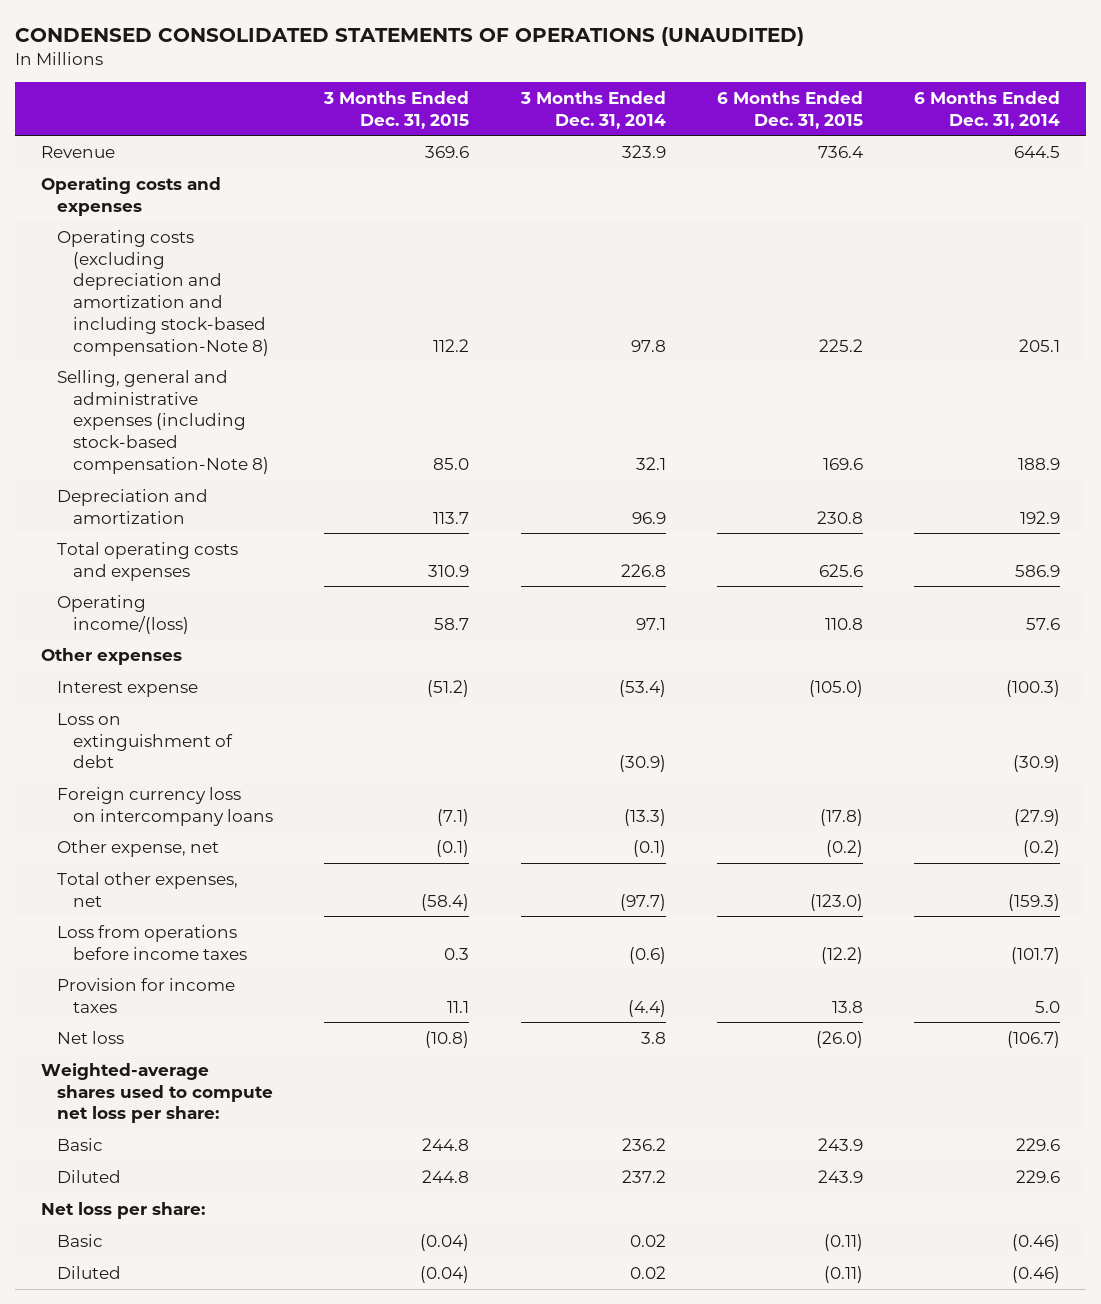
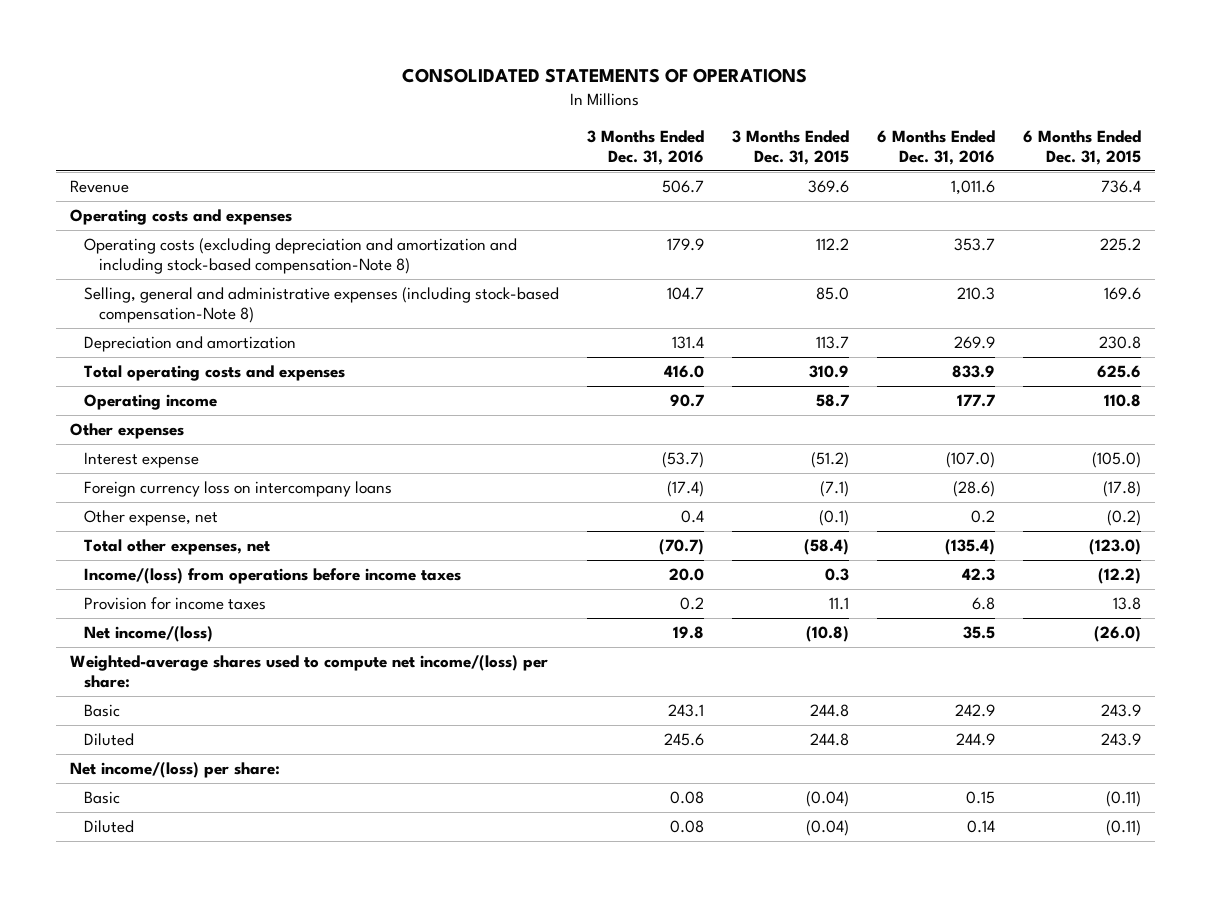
[14,26,804,46] CONDENSED CONSOLIDATED STATEMENTS OF OPERATIONS (UNAUDITED) -> [402,68,808,84] CONSOLIDATED STATEMENTS OF OPERATIONS
[519,90,666,129] 3 Months Ended Dec. 31, 2014 -> none
[914,90,1061,129] 6 Months Ended Dec. 31, 2014 -> none
none -> [587,130,705,165] 3 Months Ended Dec. 31, 2016
none -> [876,130,995,165] 6 Months Ended Dec. 31, 2016
[56,594,190,634] Operating income/(loss) -> [84,394,218,411] Operating income
[56,712,234,769] Loss on extinguishment of debt -> none
[56,924,248,960] Loss from operations before income taxes -> [84,568,462,585] Income/(loss) from operations before income taxes
[56,1030,124,1044] Net loss -> [84,626,214,643] Net income/(loss)
[40,1062,273,1124] Weighted-average shares used to compute net loss per share: -> [70,655,549,688] Weighted-average shares used to compute net income/(loss) per share:
[40,1201,205,1219] Net loss per share: -> [70,762,281,779] Net income/(loss) per share:

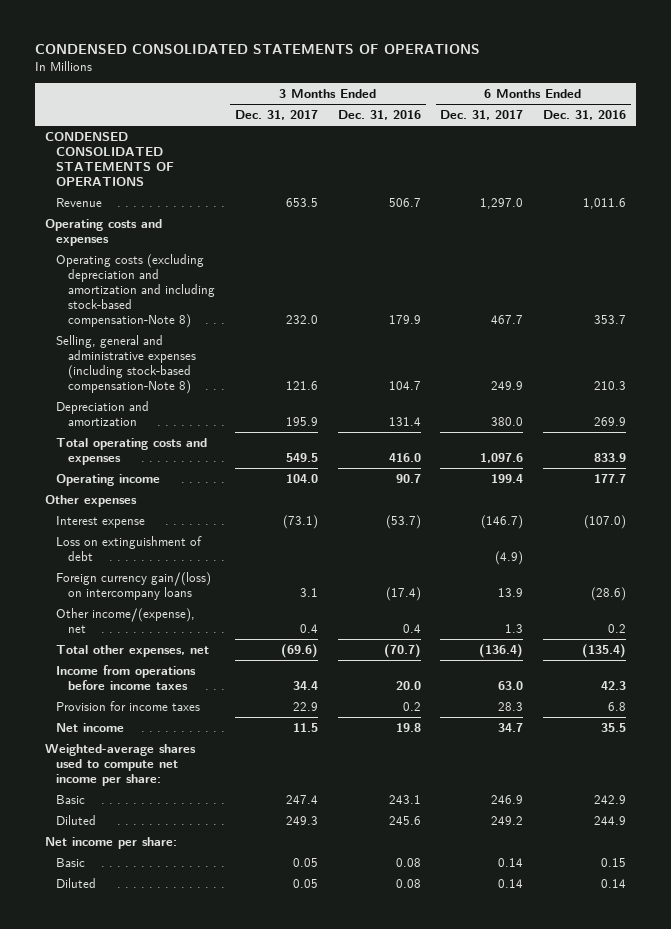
[402,68,808,84] CONSOLIDATED STATEMENTS OF OPERATIONS -> [35,44,481,55] CONDENSED CONSOLIDATED STATEMENTS OF OPERATIONS
[732,130,850,165] 3 Months Ended Dec. 31, 2015 -> none
[1022,130,1141,165] 6 Months Ended Dec. 31, 2015 -> none
none -> [234,110,318,121] Dec. 31, 2017
none -> [440,110,524,121] Dec. 31, 2017
none -> [44,131,175,187] CONDENSED CONSOLIDATED STATEMENTS OF OPERATIONS
none -> [56,535,203,561] Loss on extinguishment of debt
[84,481,393,498] Foreign currency loss on intercompany loans -> [56,571,212,600] Foreign currency gain/(loss) on intercompany loans
[84,510,219,527] Other expense, net -> [56,607,196,633] Other income/(expense), net
[84,568,462,585] Income/(loss) from operations before income taxes -> [56,664,197,690] Income from operations before income taxes
[84,626,214,643] Net income/(loss) -> [56,722,125,732] Net income
[70,655,549,688] Weighted-average shares used to compute net income/(loss) per share: -> [44,743,196,787] Weighted-average shares used to compute net income per share:
[70,762,281,779] Net income/(loss) per share: -> [44,836,177,849] Net income per share:

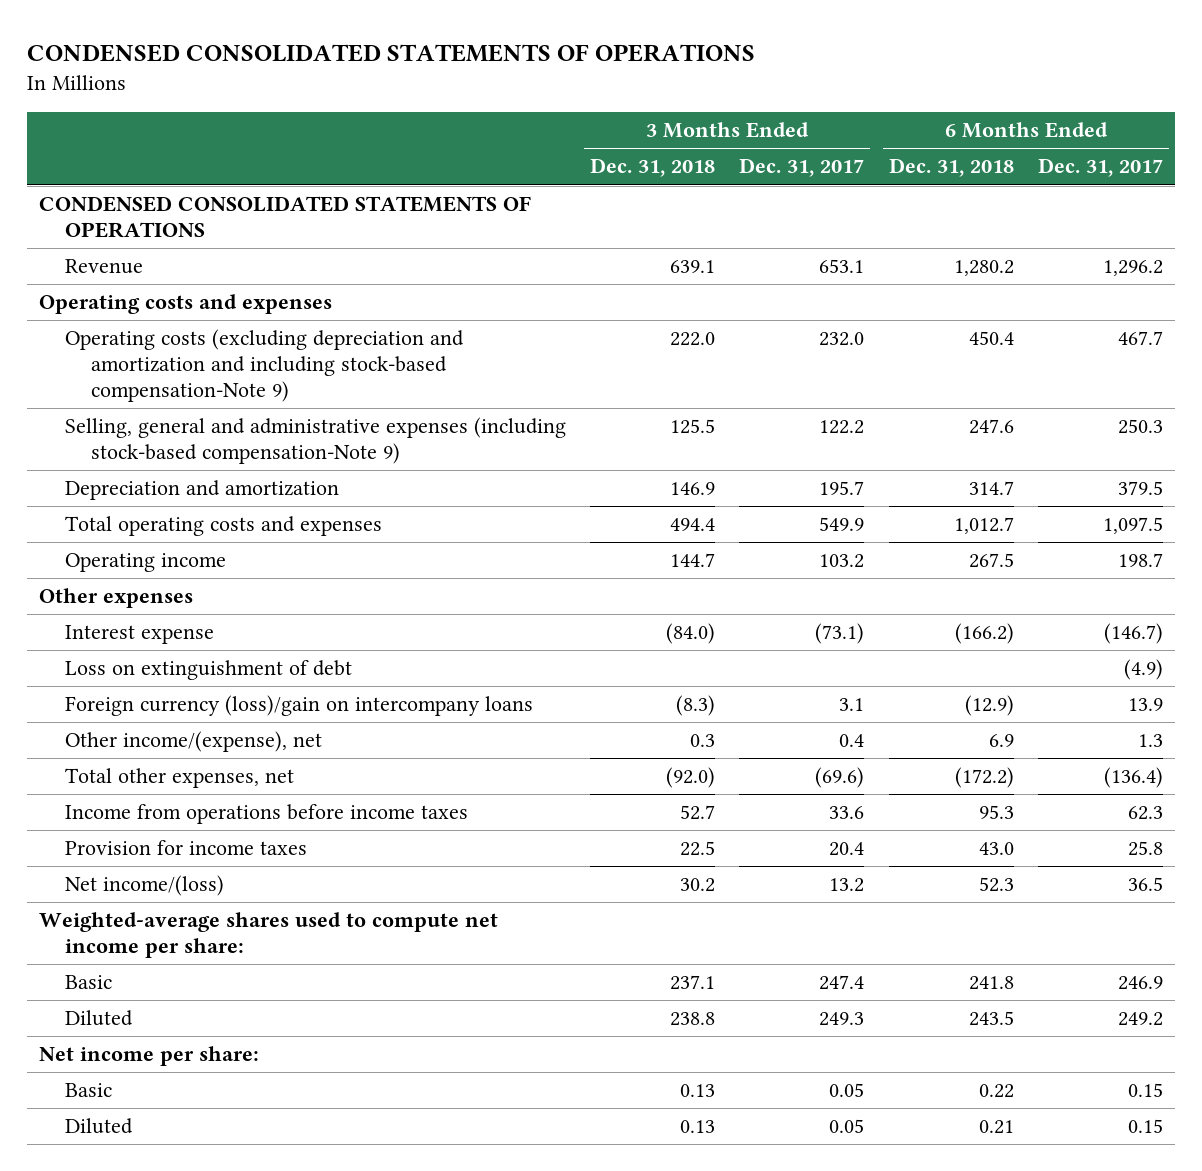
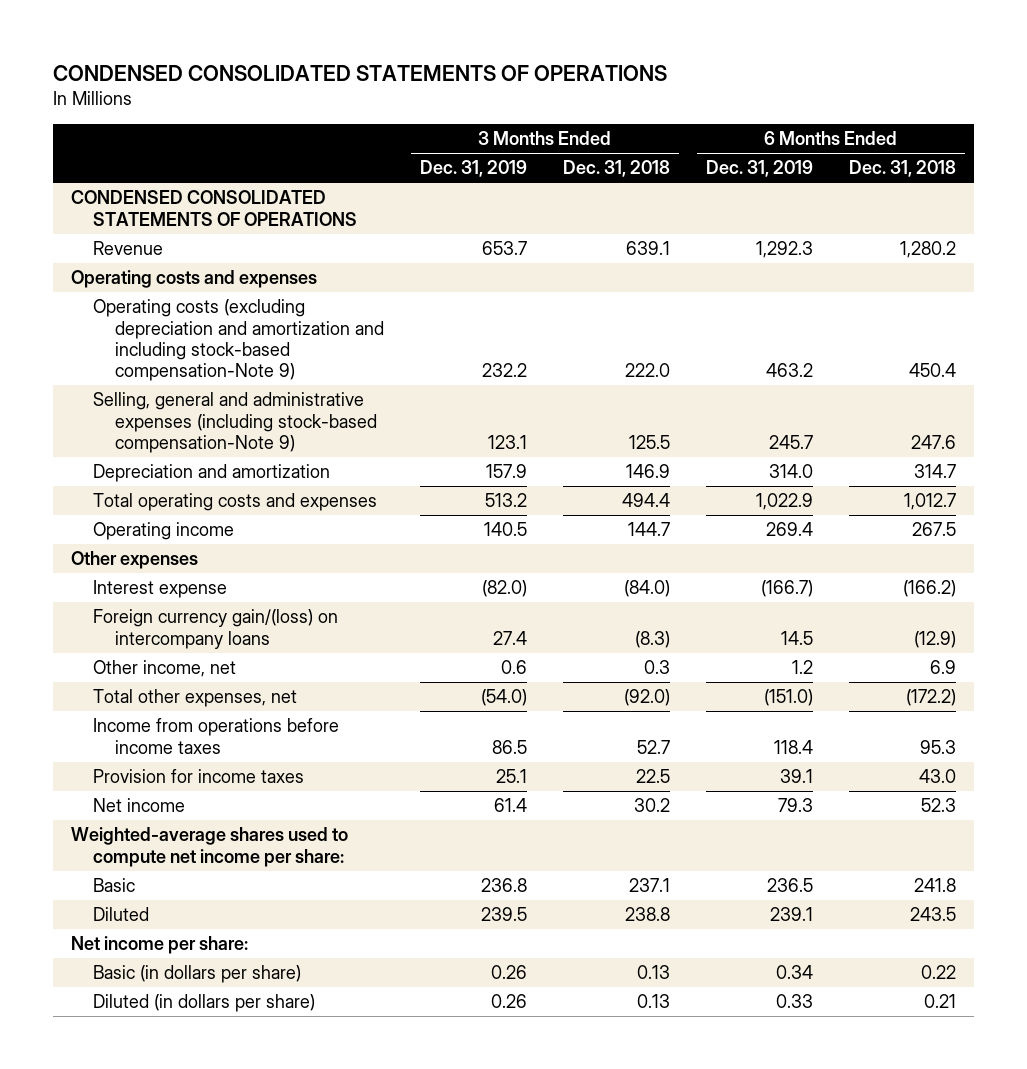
[739,158,865,178] Dec. 31, 2017 -> none
[1037,158,1163,178] Dec. 31, 2017 -> none
none -> [419,160,527,178] Dec. 31, 2019
none -> [706,160,814,178] Dec. 31, 2019
[64,660,352,681] Loss on extinguishment of debt -> none
[64,695,533,717] Foreign currency (loss)/gain on intercompany loans -> [92,609,338,649] Foreign currency gain/(loss) on intercompany loans
[64,731,322,753] Other income/(expense), net -> [92,660,236,678] Other income, net
[64,875,224,897] Net income/(loss) -> [92,798,185,813] Net income
[64,1083,112,1098] Basic -> [92,965,301,984] Basic (in dollars per share)
[64,1118,133,1135] Diluted -> [92,994,315,1013] Diluted (in dollars per share)

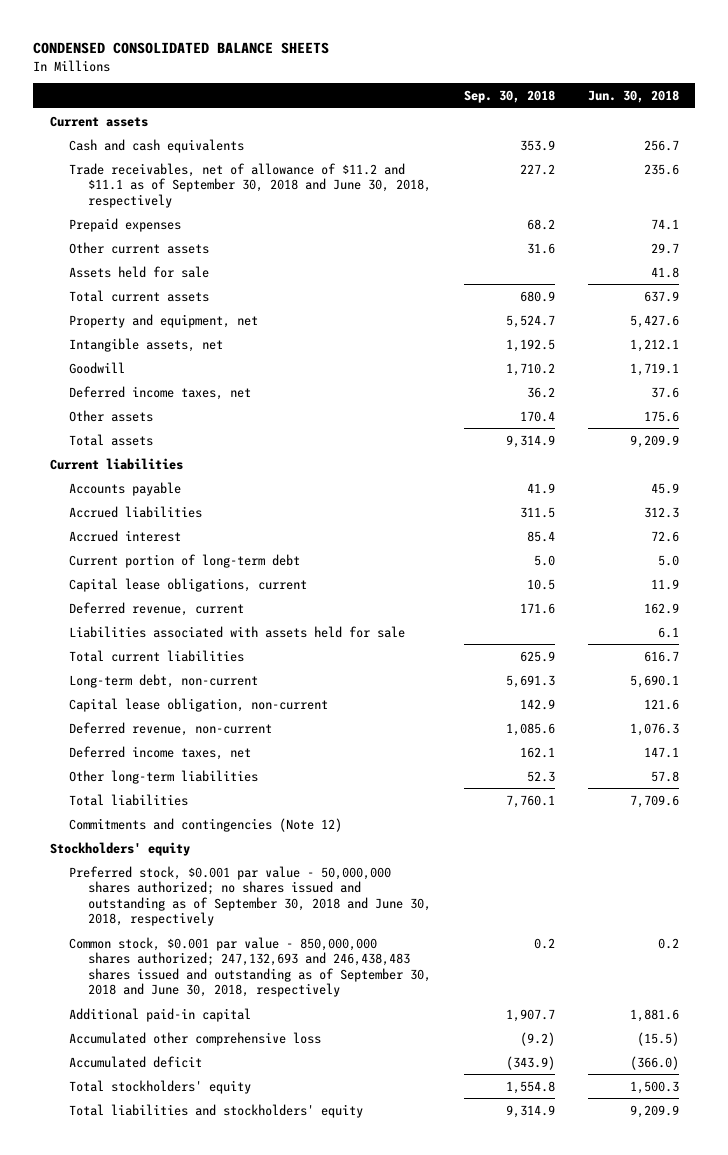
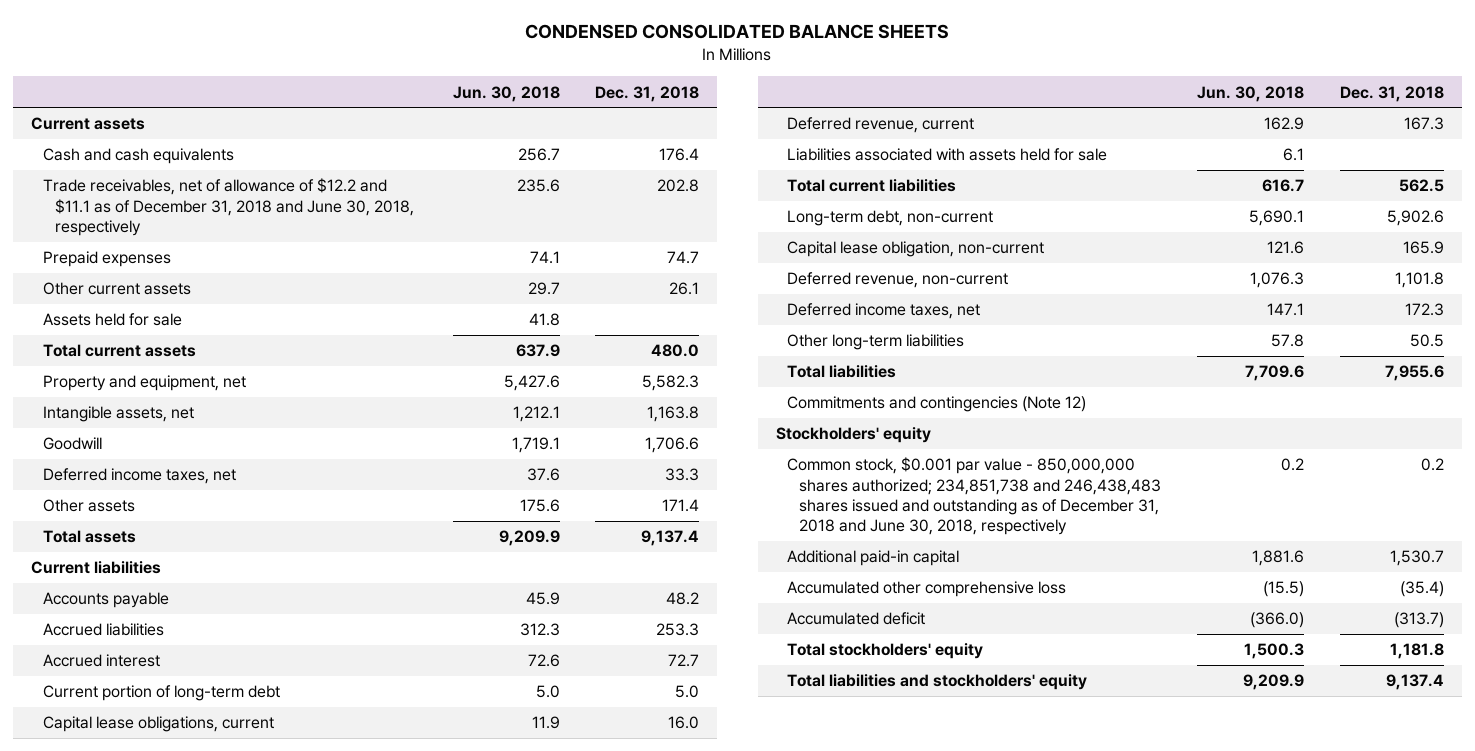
[463,90,555,104] Sep. 30, 2018 -> none
none -> [595,85,700,102] Dec. 31, 2018
[69,162,432,208] Trade receivables, net of allowance of $11.2 and $11.1 as of September 30, 2018 and June 30, 2018, respectively -> [42,178,414,236] Trade receivables, net of allowance of $12.2 and $11.1 as of December 31, 2018 and June 30, 2018, respectively
[69,865,432,927] Preferred stock, $0.001 par value - 50,000,000 shares authorized; no shares issued and outstanding as of September 30, 2018 and June 30, 2018, respectively -> none
[69,936,432,998] Common stock, $0.001 par value - 850,000,000 shares authorized; 247,132,693 and 246,438,483 shares issued and outstanding as of September 30, 2018 and June 30, 2018, respectively -> [787,457,1162,536] Common stock, $0.001 par value - 850,000,000 shares authorized; 234,851,738 and 246,438,483 shares issued and outstanding as of December 31, 2018 and June 30, 2018, respectively

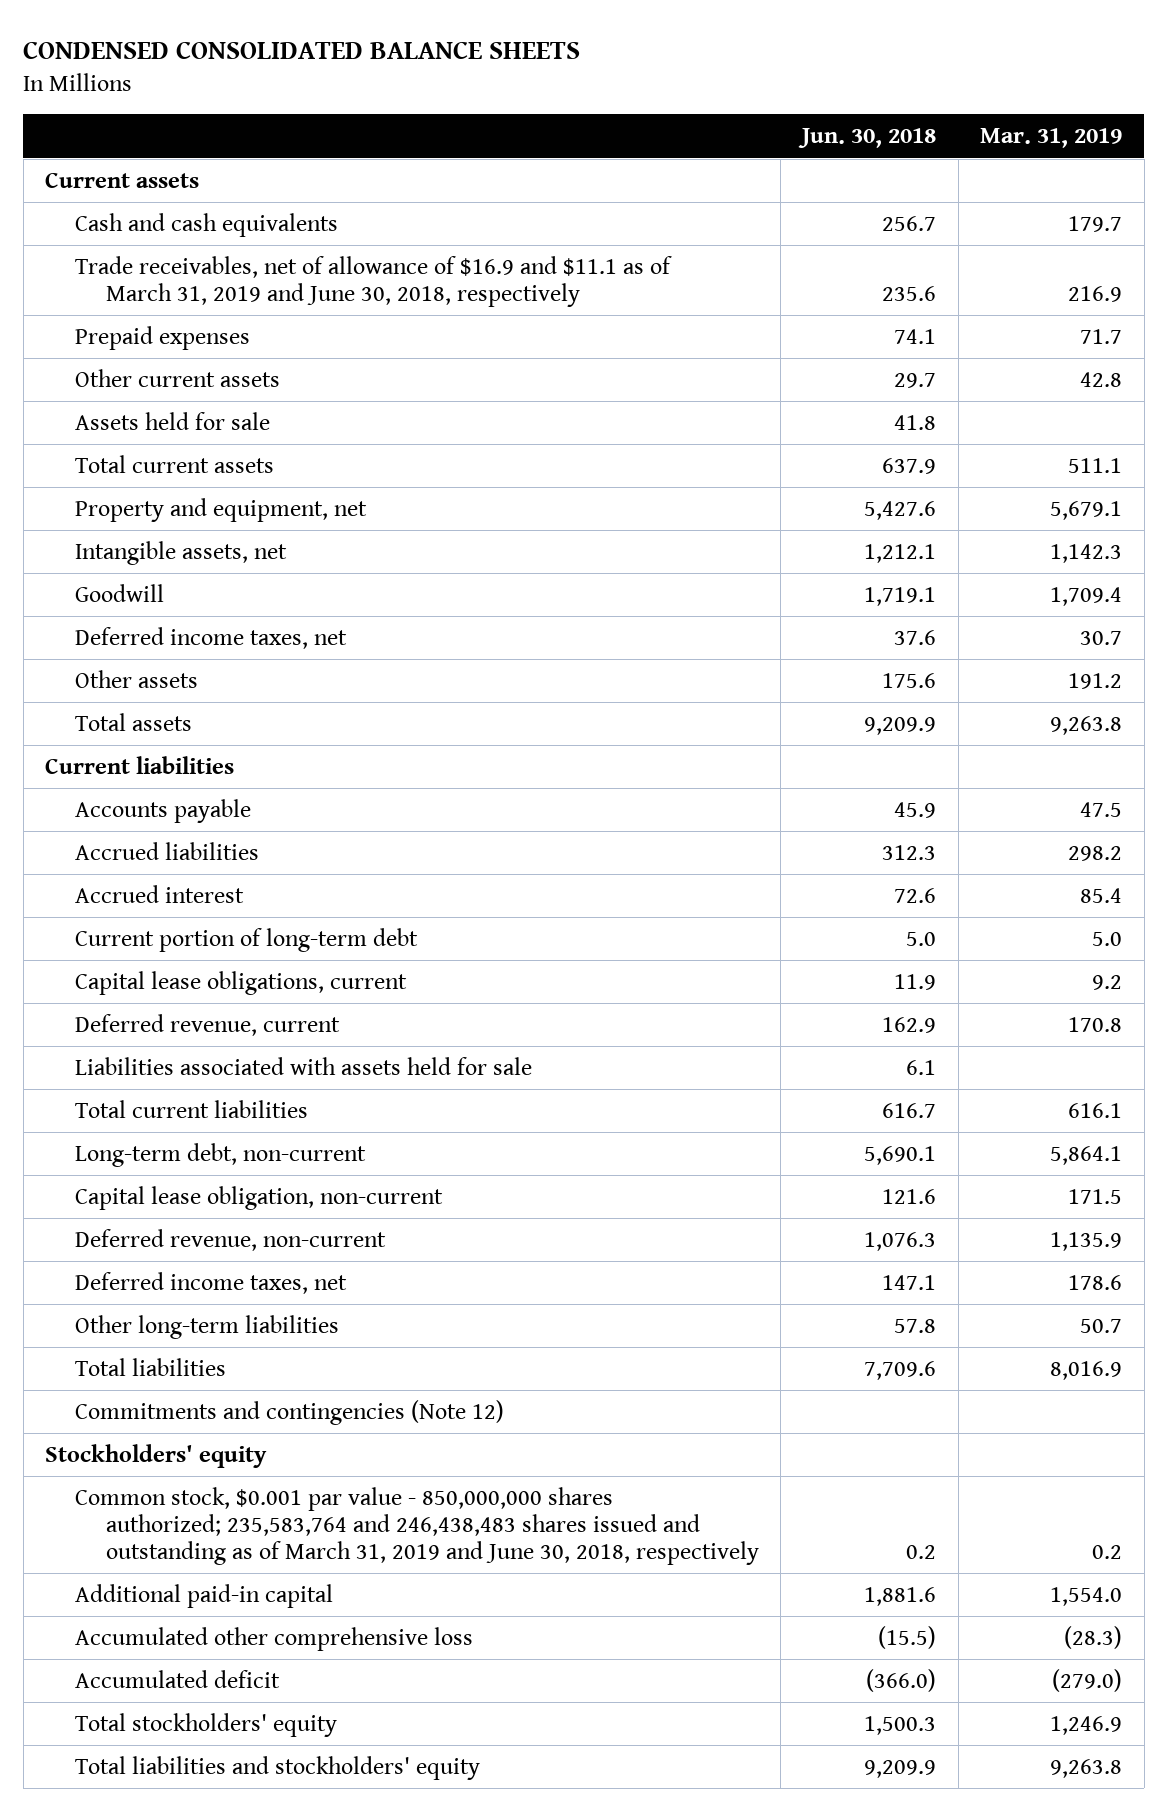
[595,85,700,102] Dec. 31, 2018 -> none
none -> [980,128,1123,149] Mar. 31, 2019
[42,178,414,236] Trade receivables, net of allowance of $12.2 and $11.1 as of December 31, 2018 and June 30, 2018, respectively -> [75,255,673,307] Trade receivables, net of allowance of $16.9 and $11.1 as of March 31, 2019 and June 30, 2018, respectively
[787,457,1162,536] Common stock, $0.001 par value - 850,000,000 shares authorized; 234,851,738 and 246,438,483 shares issued and outstanding as of December 31, 2018 and June 30, 2018, respectively -> [75,1486,759,1565] Common stock, $0.001 par value - 850,000,000 shares authorized; 235,583,764 and 246,438,483 shares issued and outstanding as of March 31, 2019 and June 30, 2018, respectively

